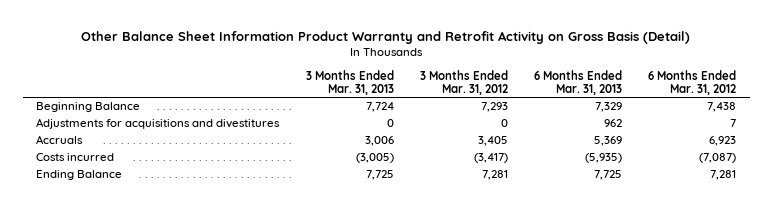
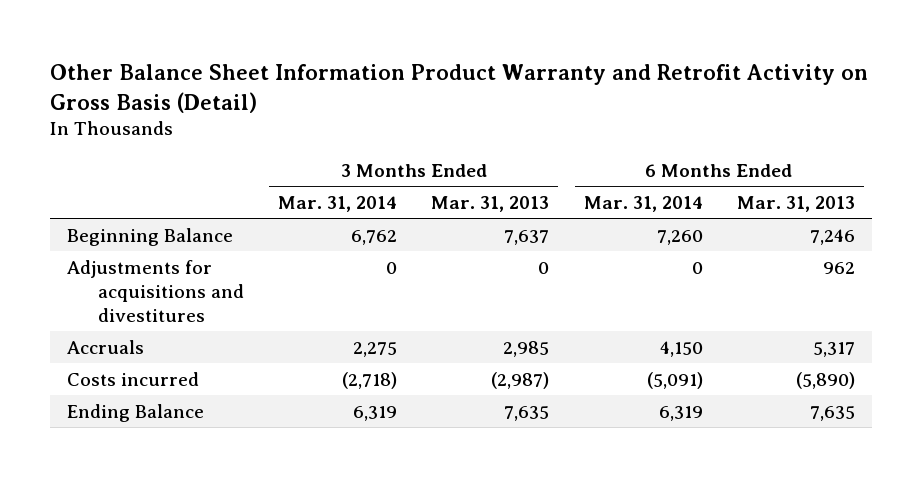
[419,69,508,95] 3 Months Ended Mar. 31, 2012 -> none
[648,69,737,95] 6 Months Ended Mar. 31, 2012 -> none
none -> [278,196,398,213] Mar. 31, 2014
none -> [583,196,703,213] Mar. 31, 2014
[365,102,394,113] 7,724 -> [504,229,550,245] 7,637
[595,102,623,113] 7,329 -> [810,228,856,245] 7,246
[364,136,394,147] 3,006 -> [503,340,550,357] 2,985
[594,136,623,147] 5,369 -> [813,341,856,357] 5,317
[355,153,394,164] (3,005) -> [491,371,550,389] (2,987)
[585,153,623,164] (5,935) -> [796,371,856,389] (5,890)
[365,170,394,181] 7,725 -> [504,405,550,421] 7,635
[594,170,623,181] 7,725 -> [810,405,856,421] 7,635

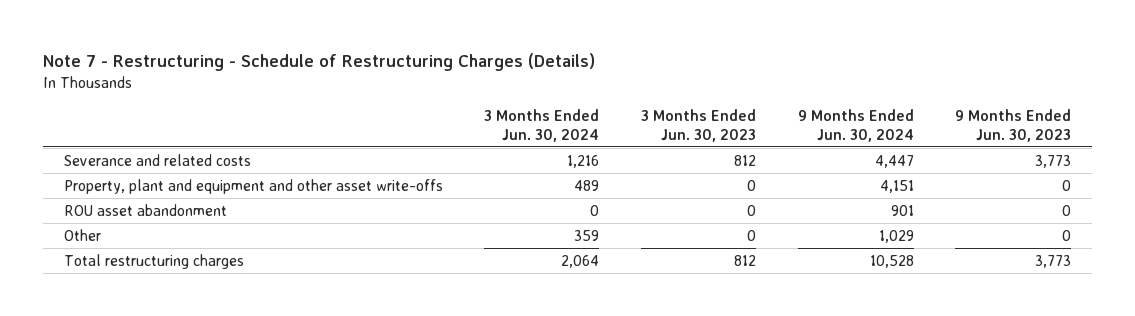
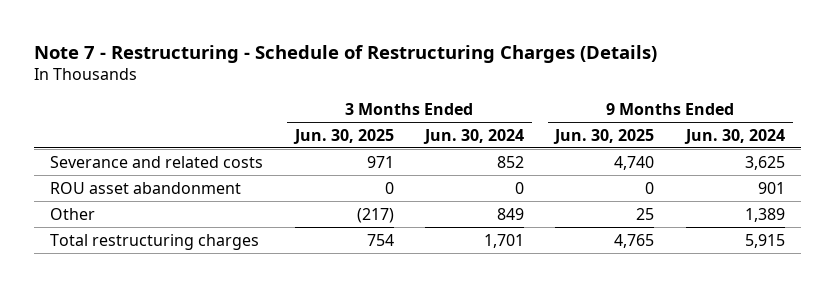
[640,108,756,142] 3 Months Ended Jun. 30, 2023 -> none
[955,108,1072,142] 9 Months Ended Jun. 30, 2023 -> none
none -> [292,128,394,144] Jun. 30, 2025
none -> [553,128,655,144] Jun. 30, 2025
[63,178,443,194] Property, plant and equipment and other asset write-offs -> none
[567,154,600,168] 1,216 -> [497,155,525,168] 852
[874,154,914,168] 4,447 -> [744,155,785,170] 3,625
[574,229,600,241] 359 -> [497,207,525,220] 849
[878,229,914,243] 1,029 -> [744,207,785,222] 1,389
[561,254,600,268] 2,064 -> [484,233,525,248] 1,701
[869,254,914,268] 10,528 -> [744,233,785,248] 5,915

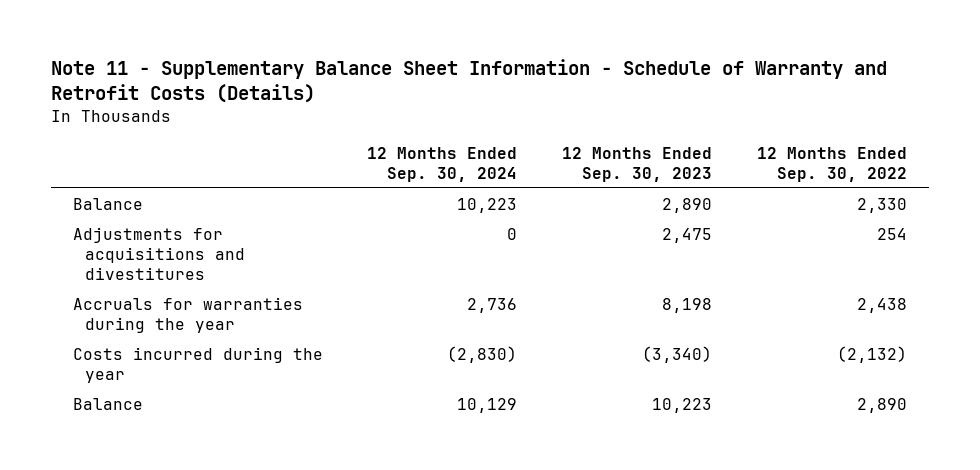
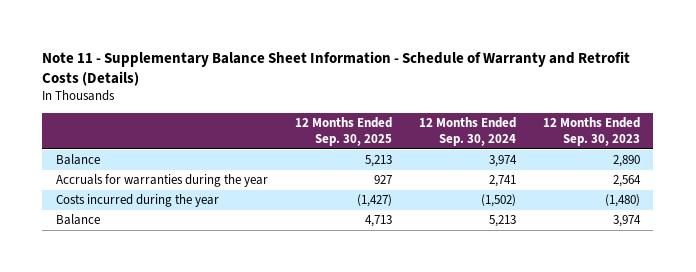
[756,146,907,182] 12 Months Ended Sep. 30, 2022 -> none
none -> [294,117,392,146] 12 Months Ended Sep. 30, 2025
[72,226,245,280] Adjustments for acquisitions and divestitures -> none
[457,197,518,213] 10,223 -> [488,155,517,168] 3,974
[467,297,518,313] 2,736 -> [488,175,516,188] 2,741
[662,297,713,313] 8,198 -> [612,175,641,188] 2,564
[447,345,518,363] (2,830) -> [480,194,516,208] (1,502)
[642,345,713,363] (3,340) -> [604,194,640,208] (1,480)
[457,397,518,413] 10,129 -> [488,215,516,228] 5,213
[652,397,713,413] 10,223 -> [612,215,641,228] 3,974

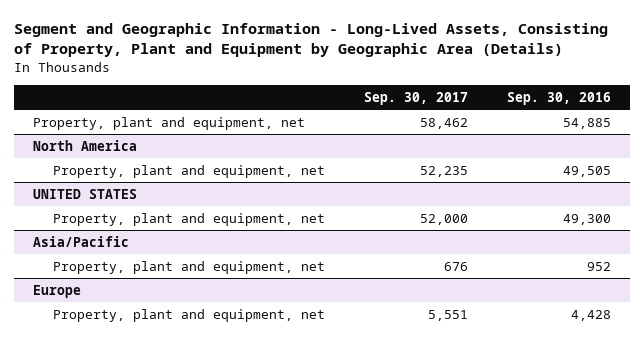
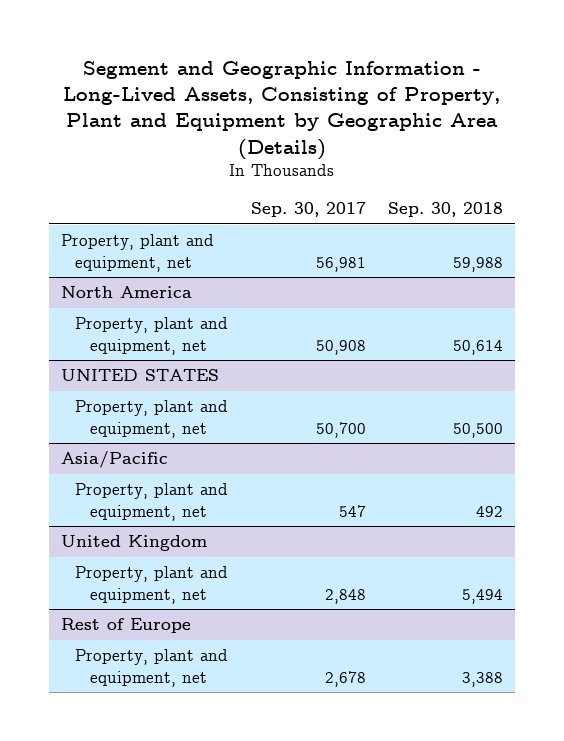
[506,91,611,105] Sep. 30, 2016 -> none
none -> [388,202,504,218] Sep. 30, 2018
[419,117,468,129] 58,462 -> [315,256,366,272] 56,981
[419,165,468,177] 52,235 -> [315,339,366,355] 50,908
[419,213,468,225] 52,000 -> [315,421,366,438] 50,700
[33,284,82,298] Europe -> none
[443,261,468,271] 676 -> [338,504,366,517] 547
none -> [60,535,207,552] United Kingdom
[427,309,468,321] 5,551 -> [324,588,366,604] 2,848
none -> [60,618,191,634] Rest of Europe
none -> [75,649,229,687] Property, plant and equipment, net

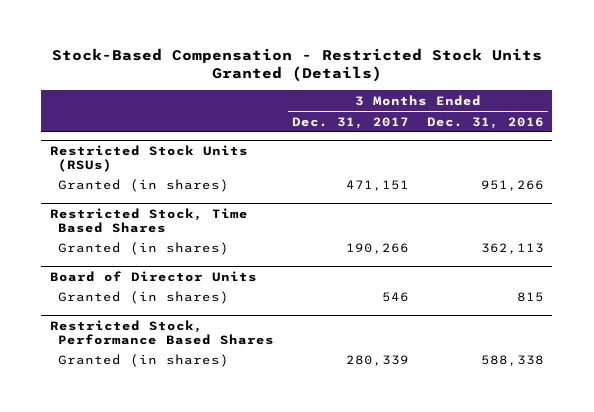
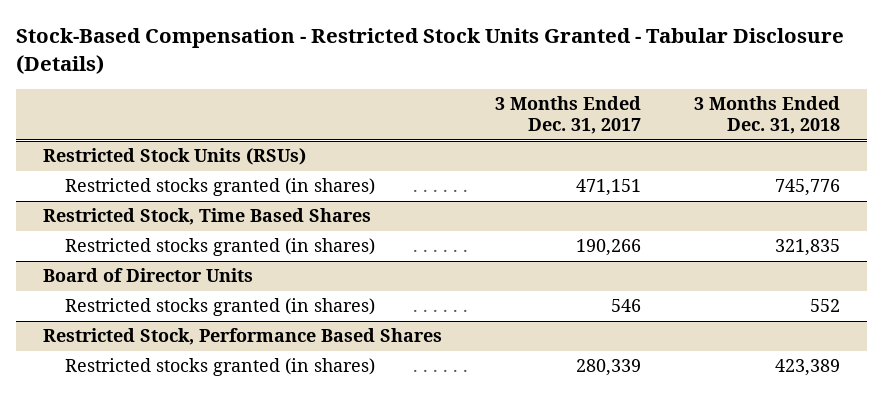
[51,47,542,83] Stock-Based Compensation - Restricted Stock Units Granted (Details) -> [15,28,844,75] Stock-Based Compensation - Restricted Stock Units Granted - Tabular Disclosure (Details)
[426,116,544,129] Dec. 31, 2016 -> none
none -> [694,96,841,135] 3 Months Ended Dec. 31, 2018
[58,179,230,193] Granted (in shares) -> [64,178,375,197] Restricted stocks granted (in shares)
[58,242,230,256] Granted (in shares) -> [64,238,375,257] Restricted stocks granted (in shares)
[58,291,230,305] Granted (in shares) -> [64,298,375,317] Restricted stocks granted (in shares)
[58,354,230,368] Granted (in shares) -> [64,358,375,377] Restricted stocks granted (in shares)

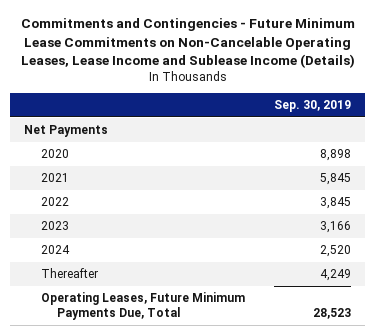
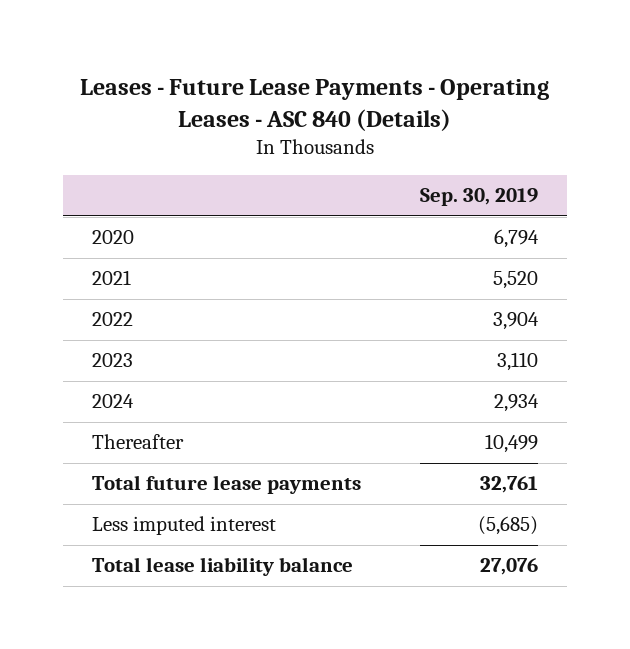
[20,18,355,69] Commitments and Contingencies - Future Minimum Lease Commitments on Non-Cancelable Operating Leases, Lease Income and Sublease Income (Details) -> [80,78,550,131] Leases - Future Lease Payments - Operating Leases - ASC 840 (Details)
[24,125,109,138] Net Payments -> none
[319,149,351,162] 8,898 -> [493,229,539,249] 6,794
[319,173,351,186] 5,845 -> [492,271,538,290] 5,520
[319,197,351,210] 3,845 -> [492,312,539,331] 3,904
[319,221,351,234] 3,166 -> [496,352,538,372] 3,110
[319,245,351,258] 2,520 -> [493,394,539,413] 2,934
[319,269,351,282] 4,249 -> [484,434,538,454] 10,499
[40,292,245,320] Operating Leases, Future Minimum Payments Due, Total -> [92,475,362,495] Total future lease payments
[312,307,351,319] 28,523 -> [479,476,538,494] 32,761
none -> [92,516,277,536] Less imputed interest
none -> [92,557,354,577] Total lease liability balance

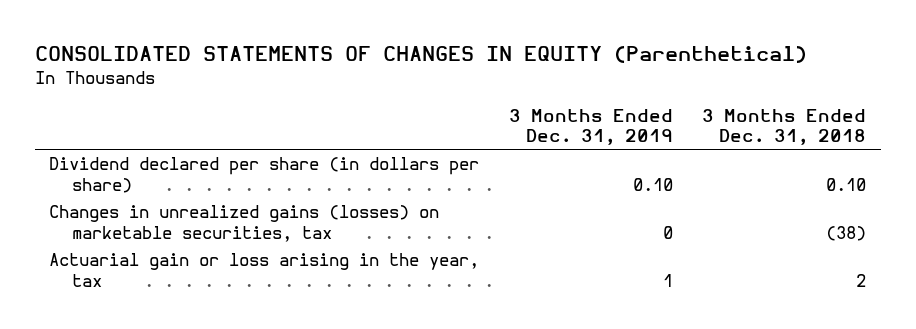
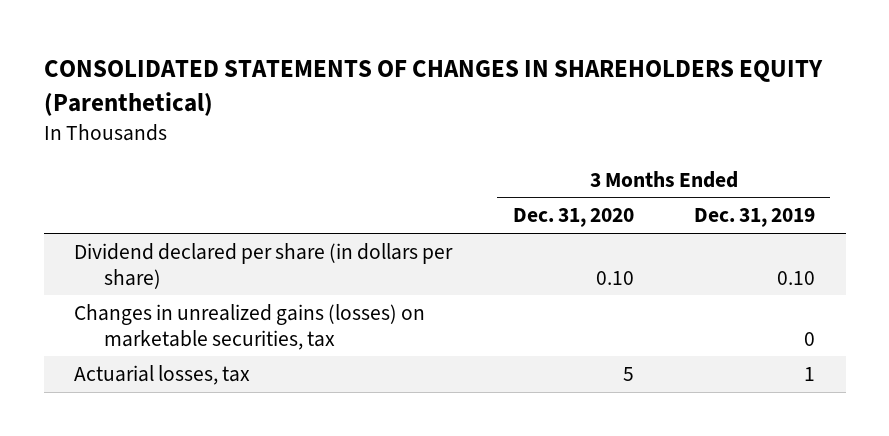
[34,46,807,64] CONSOLIDATED STATEMENTS OF CHANGES IN EQUITY (Parenthetical) -> [43,60,823,116] CONSOLIDATED STATEMENTS OF CHANGES IN SHAREHOLDERS EQUITY (Parenthetical)
[702,108,867,146] 3 Months Ended Dec. 31, 2018 -> none
none -> [512,208,634,228] Dec. 31, 2020
[49,253,480,287] Actuarial gain or loss arising in the year, tax -> [73,364,250,385] Actuarial losses, tax

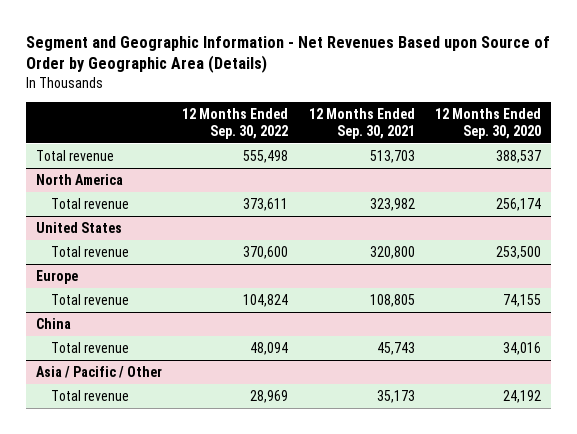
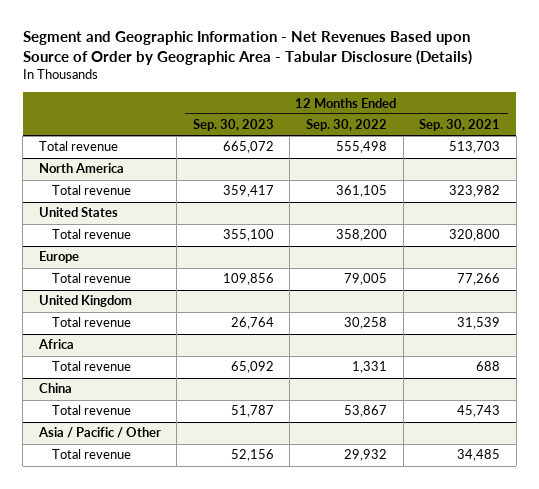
[26,35,551,74] Segment and Geographic Information - Net Revenues Based upon Source of Order by Geographic Area (Details) -> [22,31,472,66] Segment and Geographic Information - Net Revenues Based upon Source of Order by Geographic Area - Tabular Disclosure (Details)
[434,108,541,139] 12 Months Ended Sep. 30, 2020 -> none
none -> [192,119,274,132] Sep. 30, 2023
[243,198,289,212] 373,611 -> [335,185,387,198] 361,105
[243,246,289,260] 370,600 -> [335,229,387,242] 358,200
[243,294,289,308] 104,824 -> [343,273,387,286] 79,005
[369,294,415,308] 108,805 -> [457,273,501,286] 77,266
none -> [38,295,132,308] United Kingdom
none -> [51,317,131,328] Total revenue
none -> [37,339,74,350] Africa
none -> [51,361,131,372] Total revenue
[250,342,289,356] 48,094 -> [343,405,387,418] 53,867
[250,390,289,404] 28,969 -> [343,449,387,462] 29,932
[376,390,415,404] 35,173 -> [457,449,501,462] 34,485

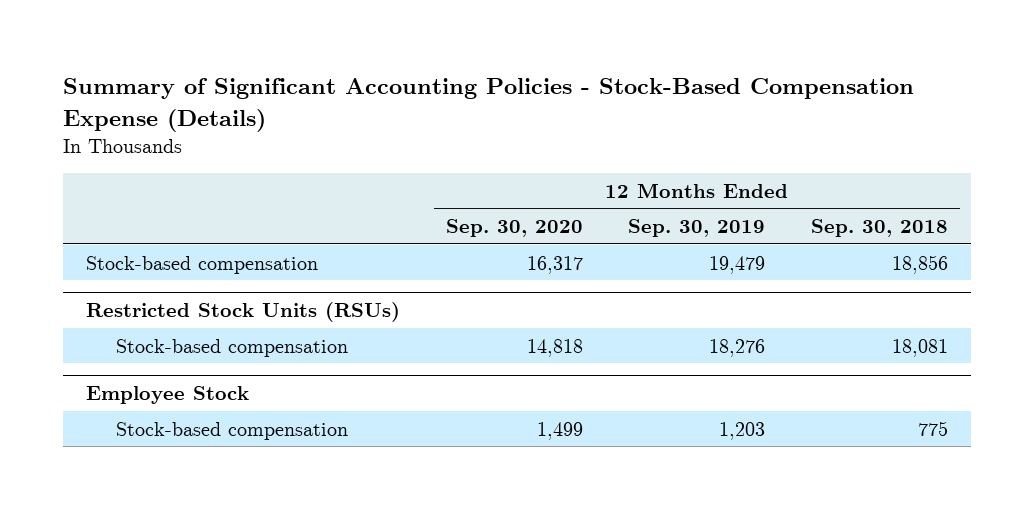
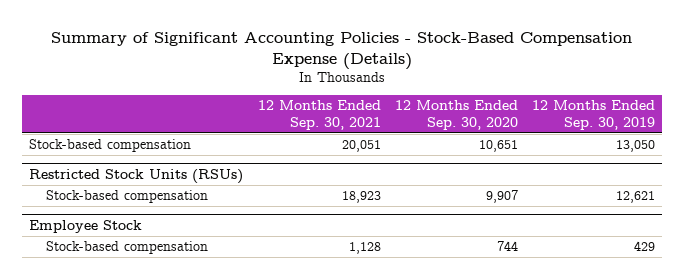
[811,218,949,237] Sep. 30, 2018 -> none
none -> [257,100,381,131] 12 Months Ended Sep. 30, 2021
[526,255,583,274] 16,317 -> [478,140,518,153] 10,651
[709,255,766,274] 19,479 -> [616,140,656,153] 13,050
[526,338,583,357] 14,818 -> [485,190,518,204] 9,907
[709,338,766,357] 18,276 -> [616,191,656,204] 12,621
[536,421,583,440] 1,499 -> [496,241,518,252] 744
[719,421,766,440] 1,203 -> [634,241,656,252] 429

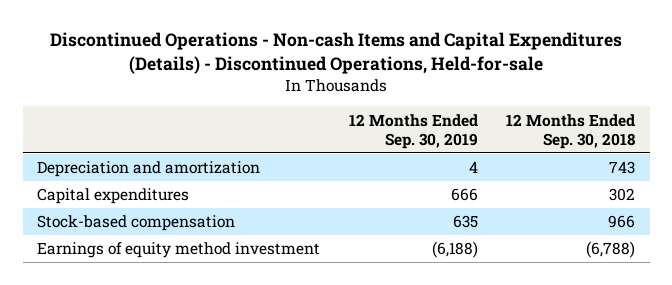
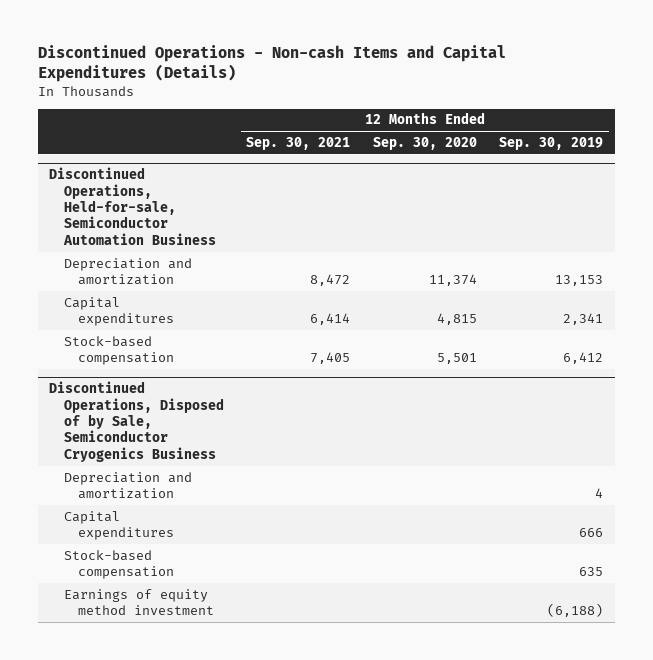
[50,32,623,75] Discontinued Operations - Non-cash Items and Capital Expenditures (Details) - Discontinued Operations, Held-for-sale -> [38,45,507,83] Discontinued Operations - Non-cash Items and Capital Expenditures (Details)
[506,113,636,149] 12 Months Ended Sep. 30, 2018 -> none
none -> [246,137,351,151] Sep. 30, 2021
none -> [372,137,477,151] Sep. 30, 2020
none -> [49,167,216,245] Discontinued Operations, Held-for-sale, Semiconductor Automation Business
none -> [63,257,192,286] Depreciation and amortization
none -> [63,296,175,327] Capital expenditures
none -> [63,335,175,366] Stock-based compensation
none -> [49,381,224,462] Discontinued Operations, Disposed of by Sale, Semiconductor Cryogenics Business

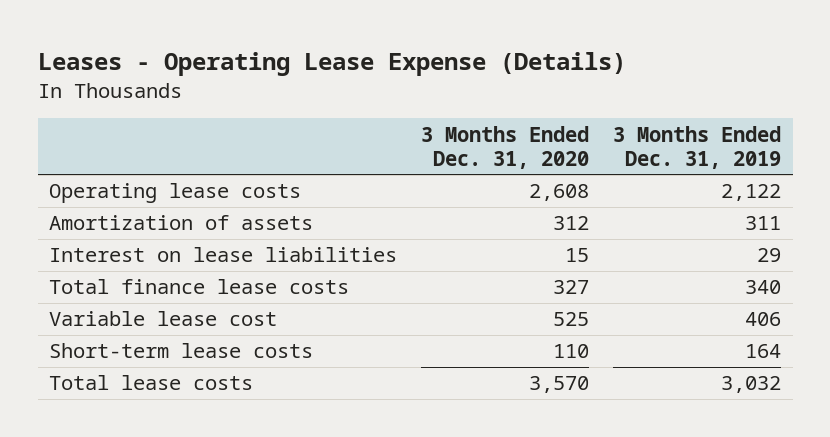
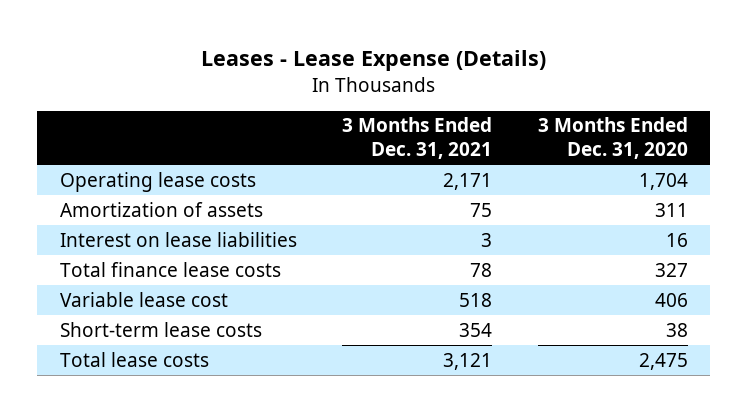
[37,51,626,76] Leases - Operating Lease Expense (Details) -> [200,50,546,72] Leases - Lease Expense (Details)
[612,125,781,169] 3 Months Ended Dec. 31, 2019 -> none
none -> [342,117,493,160] 3 Months Ended Dec. 31, 2021
[529,184,590,202] 2,608 -> [638,172,688,190] 1,704
[553,216,590,231] 312 -> [654,202,688,217] 311
[565,248,590,263] 15 -> [665,232,688,247] 16
[553,312,590,327] 525 -> [654,292,688,307] 406
[553,344,590,359] 110 -> [665,322,688,337] 38
[529,376,590,394] 3,570 -> [638,352,688,370] 2,475

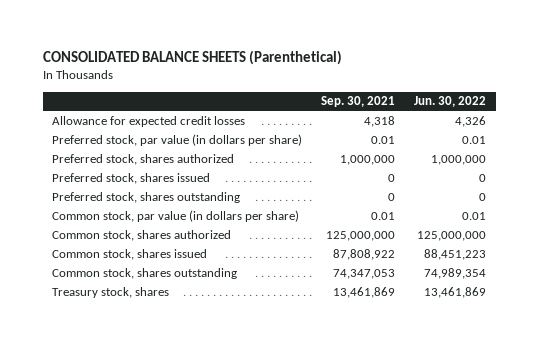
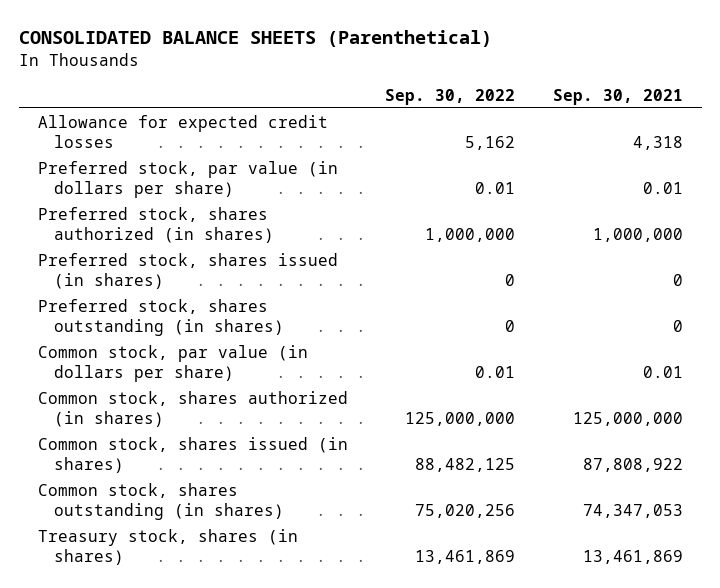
[414,96,487,108] Jun. 30, 2022 -> none
none -> [385,88,516,105] Sep. 30, 2022
[52,154,235,166] Preferred stock, shares authorized -> [37,206,274,243] Preferred stock, shares authorized (in shares)
[52,173,211,185] Preferred stock, shares issued -> [37,252,338,289] Preferred stock, shares issued (in shares)
[52,192,241,204] Preferred stock, shares outstanding -> [37,298,284,336] Preferred stock, shares outstanding (in shares)
[52,230,232,242] Common stock, shares authorized -> [37,390,348,427] Common stock, shares authorized (in shares)
[52,249,208,261] Common stock, shares issued -> [37,436,348,473] Common stock, shares issued (in shares)
[52,268,238,280] Common stock, shares outstanding -> [37,482,284,520] Common stock, shares outstanding (in shares)
[52,287,170,299] Treasury stock, shares -> [37,528,298,565] Treasury stock, shares (in shares)

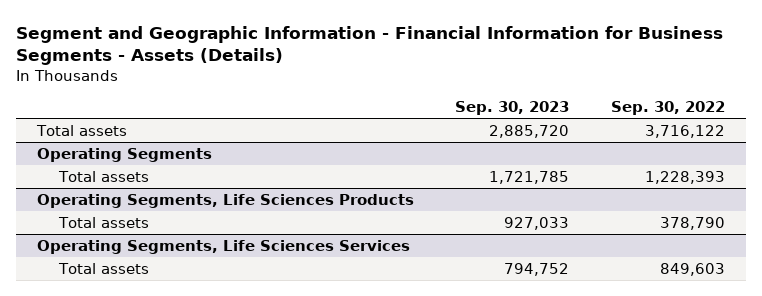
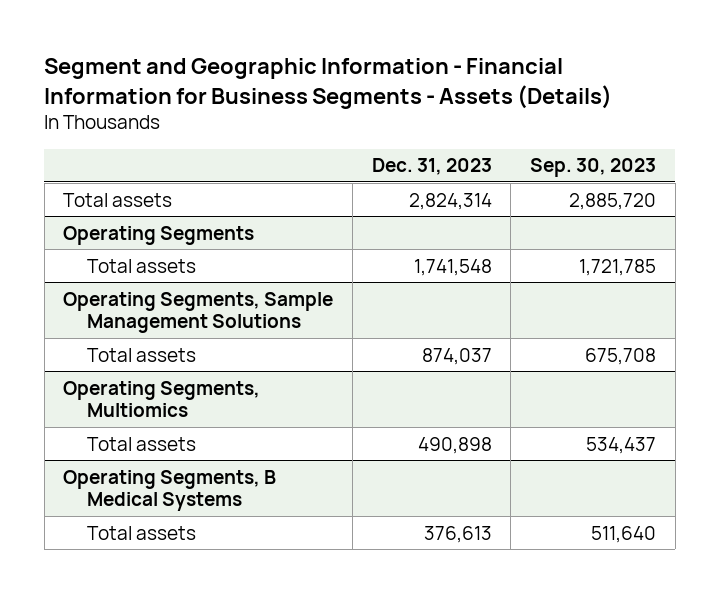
[610,100,725,115] Sep. 30, 2022 -> none
none -> [371,158,492,176] Dec. 31, 2023
[36,193,414,208] Operating Segments, Life Sciences Products -> none
[36,239,410,254] Operating Segments, Life Sciences Services -> none
none -> [63,291,334,334] Operating Segments, Sample Management Solutions
[504,216,570,230] 927,033 -> [585,347,657,365] 675,708
none -> [63,380,261,418] Operating Segments, Multiomics
[504,262,570,276] 794,752 -> [586,436,657,454] 534,437
none -> [63,469,277,512] Operating Segments, B Medical Systems
none -> [86,525,196,540] Total assets

